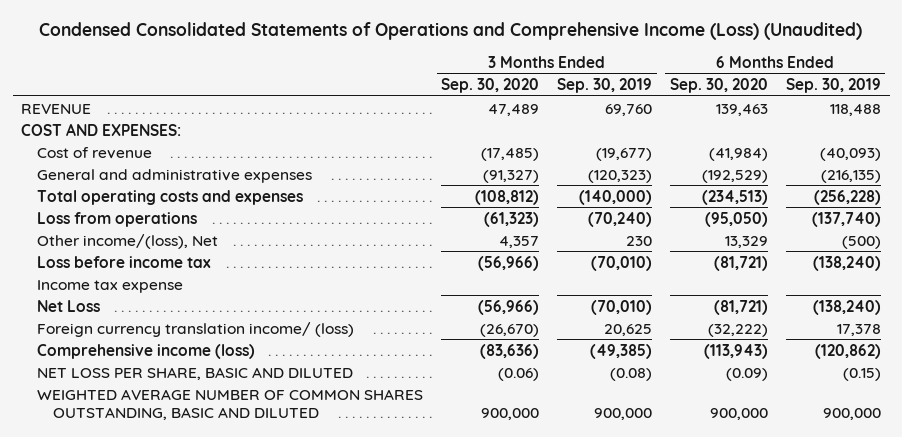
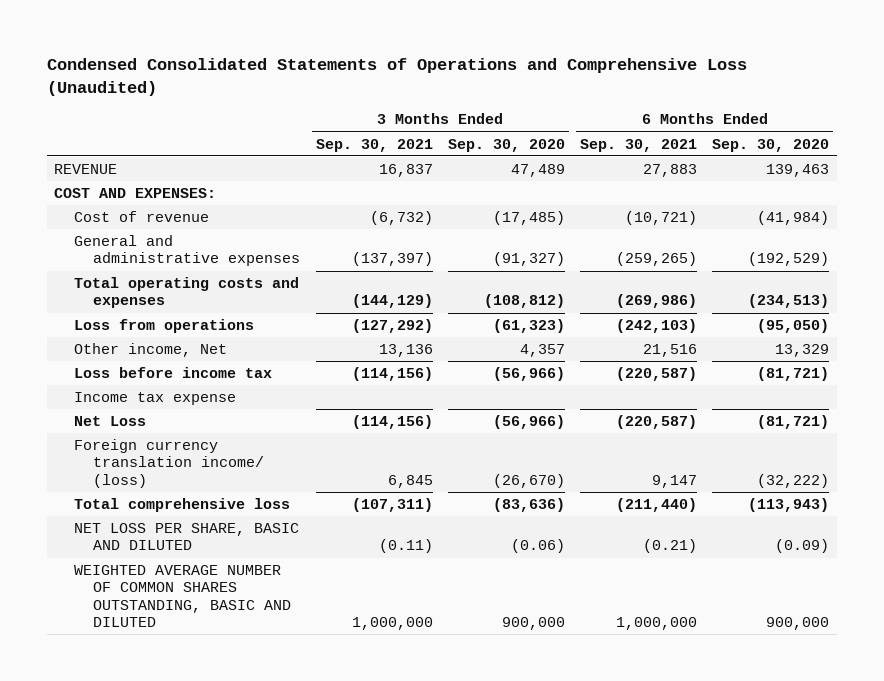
[39,22,863,41] Condensed Consolidated Statements of Operations and Comprehensive Income (Loss) (Unaudited) -> [46,57,747,96] Condensed Consolidated Statements of Operations and Comprehensive Loss (Unaudited)
[557,78,653,94] Sep. 30, 2019 -> none
[785,78,881,94] Sep. 30, 2019 -> none
none -> [315,138,433,152] Sep. 30, 2021
none -> [580,138,698,152] Sep. 30, 2021
[37,233,219,249] Other income/(loss), Net -> [73,342,227,357] Other income, Net
[37,343,256,359] Comprehensive income (loss) -> [73,497,290,512] Total comprehensive loss

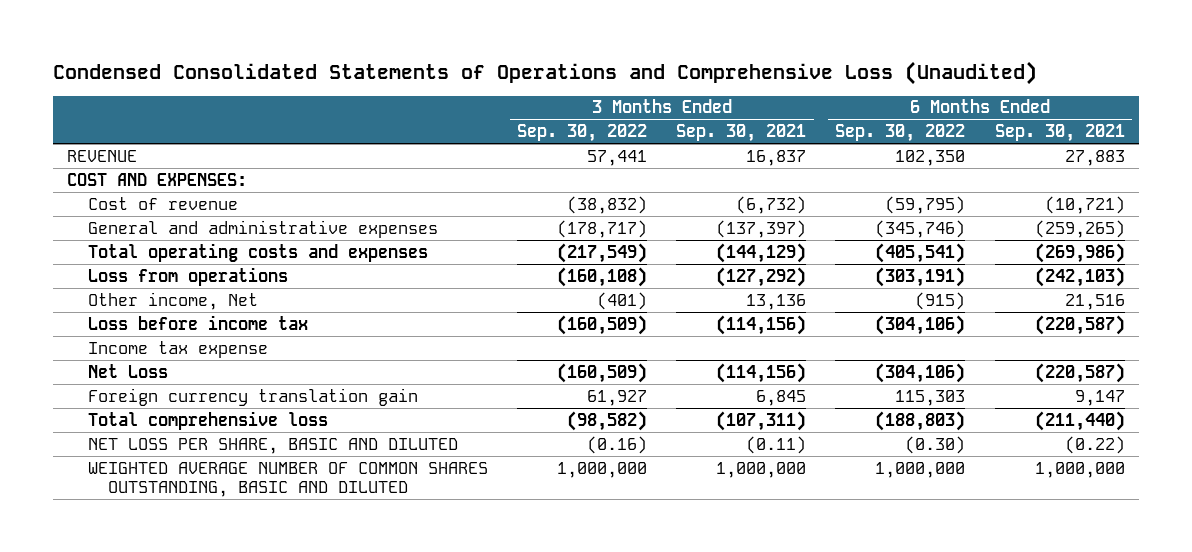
[447,138,565,152] Sep. 30, 2020 -> none
[712,138,830,152] Sep. 30, 2020 -> none
none -> [517,124,648,143] Sep. 30, 2022
none -> [835,124,966,143] Sep. 30, 2022
[73,438,265,488] Foreign currency translation income/ (loss) -> [87,387,418,406] Foreign currency translation gain
[643,539,698,554] (0.21) -> [1064,435,1125,454] (0.22)

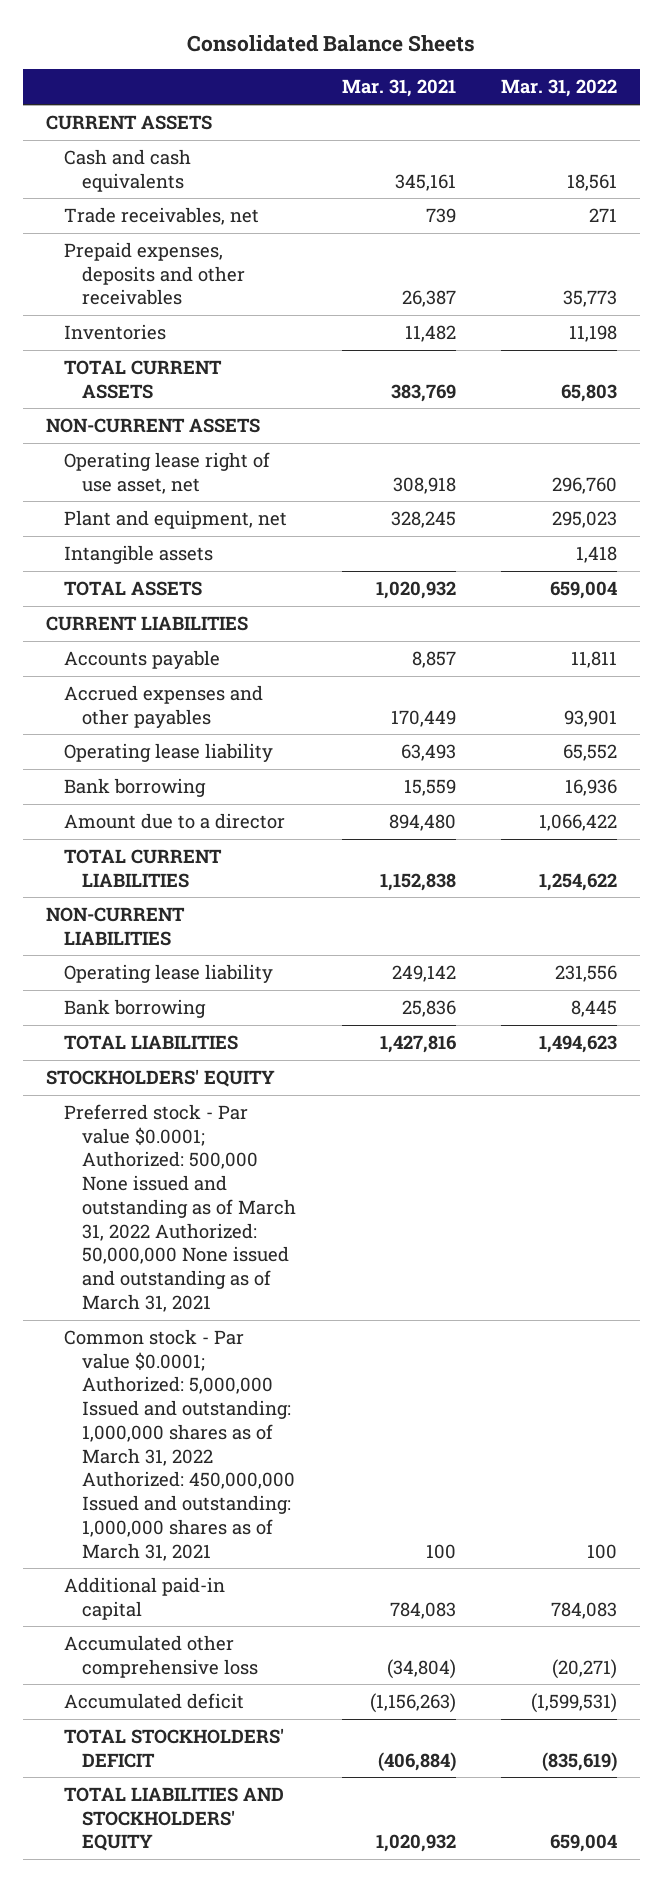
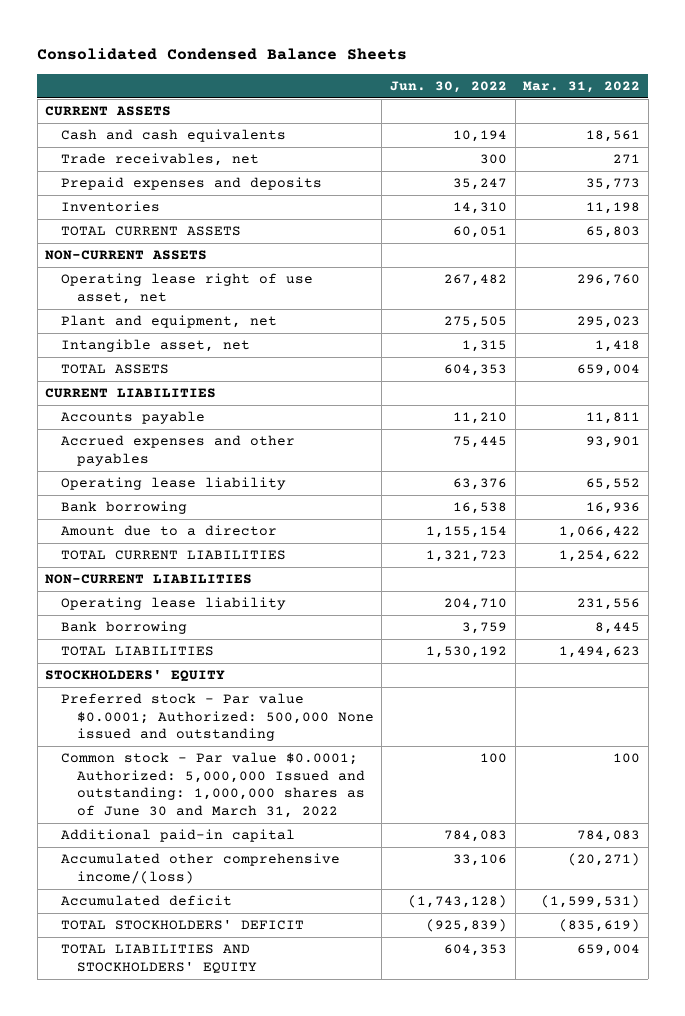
[187,35,476,53] Consolidated Balance Sheets -> [37,48,408,61] Consolidated Condensed Balance Sheets
[341,79,456,98] Mar. 31, 2021 -> none
none -> [390,80,508,93] Jun. 30, 2022
[63,241,245,306] Prepaid expenses, deposits and other receivables -> [60,177,322,191] Prepaid expenses and deposits
[63,544,213,564] Intangible assets -> [60,339,250,353] Intangible asset, net
[63,1103,296,1312] Preferred stock - Par value $0.0001; Authorized: 500,000 None issued and outstanding as of March 31, 2022 Authorized: 50,000,000 None issued and outstanding as of March 31, 2021 -> [60,693,374,742] Preferred stock - Par value $0.0001; Authorized: 500,000 None issued and outstanding
[63,1328,295,1561] Common stock - Par value $0.0001; Authorized: 5,000,000 Issued and outstanding: 1,000,000 shares as of March 31, 2022 Authorized: 450,000,000 Issued and outstanding: 1,000,000 shares as of March 31, 2021 -> [60,752,365,818] Common stock - Par value $0.0001; Authorized: 5,000,000 Issued and outstanding: 1,000,000 shares as of June 30 and March 31, 2022
[63,1634,258,1678] Accumulated other comprehensive loss -> [60,853,340,884] Accumulated other comprehensive income/(loss)

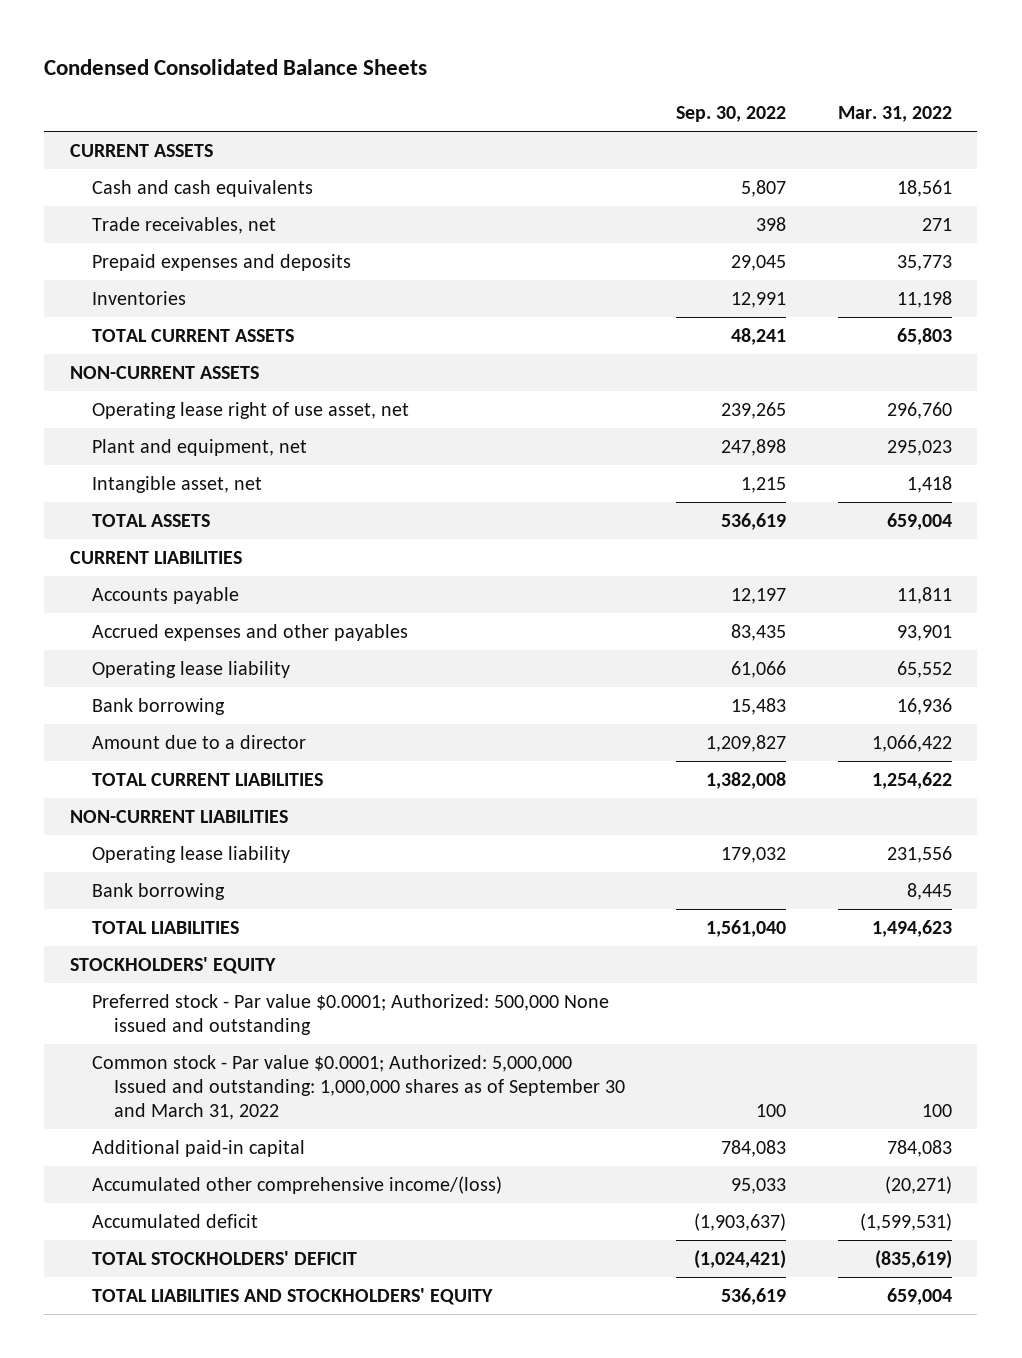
[37,48,408,61] Consolidated Condensed Balance Sheets -> [44,58,428,75] Condensed Consolidated Balance Sheets
[390,80,508,93] Jun. 30, 2022 -> none
none -> [676,106,787,123] Sep. 30, 2022
[60,752,365,818] Common stock - Par value $0.0001; Authorized: 5,000,000 Issued and outstanding: 1,000,000 shares as of June 30 and March 31, 2022 -> [92,1054,626,1120] Common stock - Par value $0.0001; Authorized: 5,000,000 Issued and outstanding: 1,000,000 shares as of September 30 and March 31, 2022

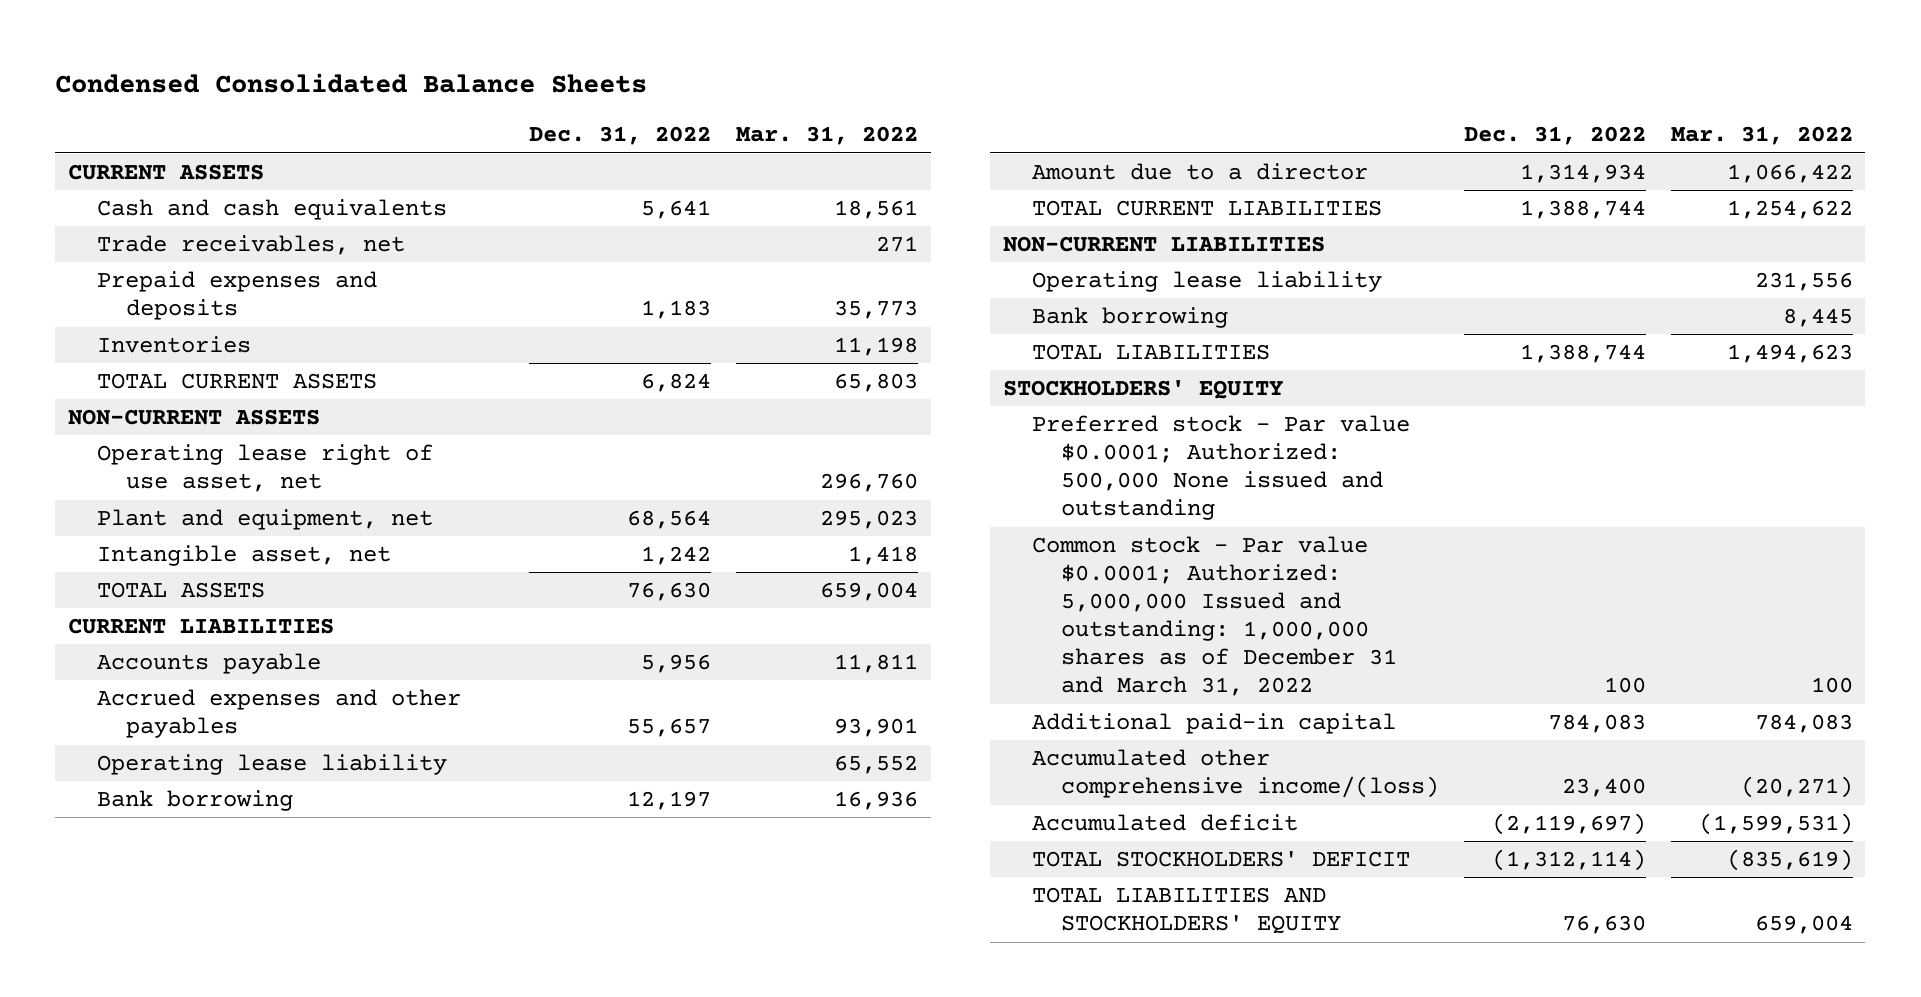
[676,106,787,123] Sep. 30, 2022 -> none
none -> [528,126,711,146] Dec. 31, 2022
[92,1054,626,1120] Common stock - Par value $0.0001; Authorized: 5,000,000 Issued and outstanding: 1,000,000 shares as of September 30 and March 31, 2022 -> [1031,536,1397,697] Common stock - Par value $0.0001; Authorized: 5,000,000 Issued and outstanding: 1,000,000 shares as of December 31 and March 31, 2022

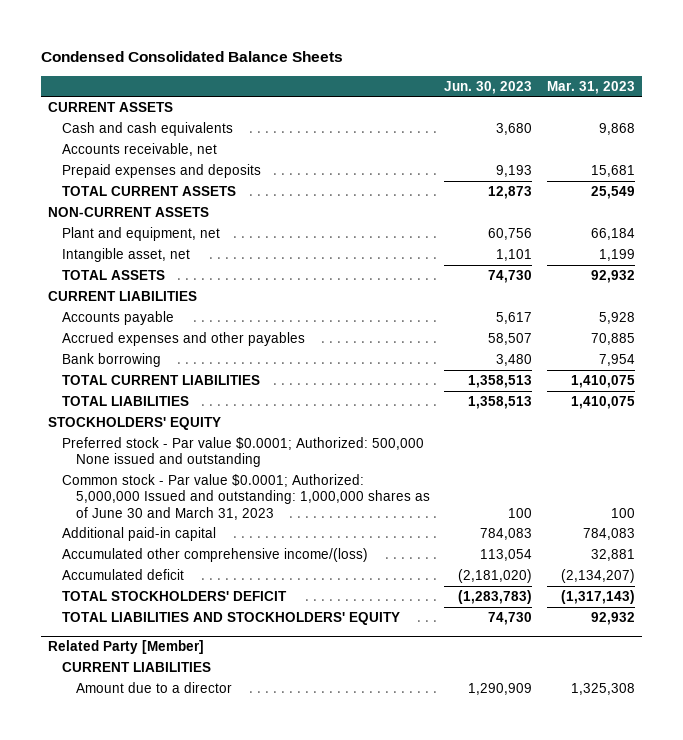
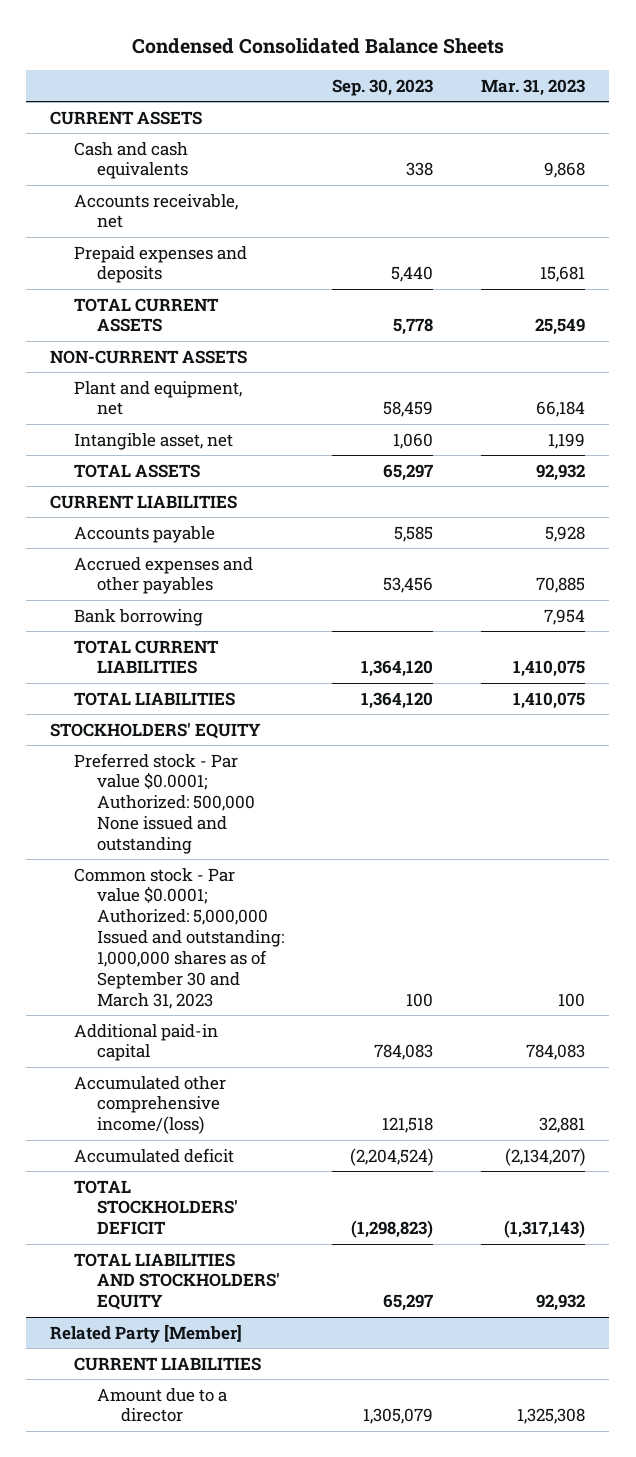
[444,80,533,94] Jun. 30, 2023 -> none
none -> [332,78,434,96] Sep. 30, 2023
[62,473,430,520] Common stock - Par value $0.0001; Authorized: 5,000,000 Issued and outstanding: 1,000,000 shares as of June 30 and March 31, 2023 -> [73,867,285,1009] Common stock - Par value $0.0001; Authorized: 5,000,000 Issued and outstanding: 1,000,000 shares as of September 30 and March 31, 2023

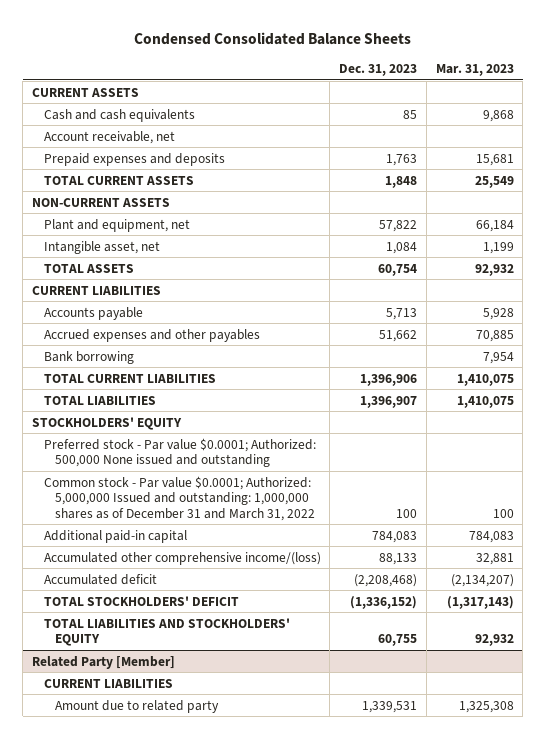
[332,78,434,96] Sep. 30, 2023 -> none
none -> [339,63,418,76] Dec. 31, 2023
[73,193,238,229] Accounts receivable, net -> [43,130,175,144] Account receivable, net
[73,867,285,1009] Common stock - Par value $0.0001; Authorized: 5,000,000 Issued and outstanding: 1,000,000 shares as of September 30 and March 31, 2023 -> [43,475,315,521] Common stock - Par value $0.0001; Authorized: 5,000,000 Issued and outstanding: 1,000,000 shares as of December 31 and March 31, 2022
[97,1387,228,1423] Amount due to a director -> [54,699,219,713] Amount due to related party

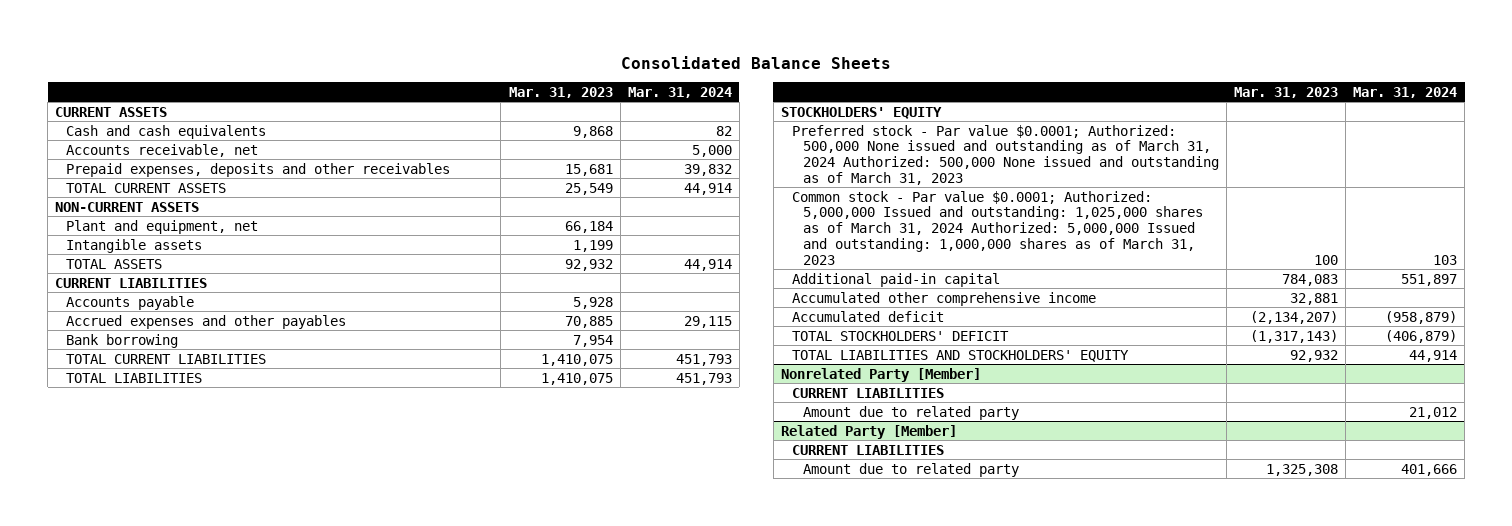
[133,31,411,45] Condensed Consolidated Balance Sheets -> [621,55,892,69] Consolidated Balance Sheets
[339,63,418,76] Dec. 31, 2023 -> none
none -> [627,86,732,98] Mar. 31, 2024
[43,130,175,144] Account receivable, net -> [66,143,259,157] Accounts receivable, net
[43,152,225,166] Prepaid expenses and deposits -> [66,162,451,177] Prepaid expenses, deposits and other receivables
[43,240,160,254] Intangible asset, net -> [66,238,203,253] Intangible assets
[43,437,316,468] Preferred stock - Par value $0.0001; Authorized: 500,000 None issued and outstanding -> [791,124,1220,185] Preferred stock - Par value $0.0001; Authorized: 500,000 None issued and outstanding as of March 31, 2024 Authorized: 500,000 None issued and outstanding as of March 31, 2023
[43,475,315,521] Common stock - Par value $0.0001; Authorized: 5,000,000 Issued and outstanding: 1,000,000 shares as of December 31 and March 31, 2022 -> [791,190,1204,265] Common stock - Par value $0.0001; Authorized: 5,000,000 Issued and outstanding: 1,025,000 shares as of March 31, 2024 Authorized: 5,000,000 Issued and outstanding: 1,000,000 shares as of March 31, 2023
[43,551,321,565] Accumulated other comprehensive income/(loss) -> [791,291,1096,306] Accumulated other comprehensive income
none -> [780,367,981,382] Nonrelated Party [Member]
none -> [791,387,944,398] CURRENT LIABILITIES
none -> [803,405,1020,420] Amount due to related party

